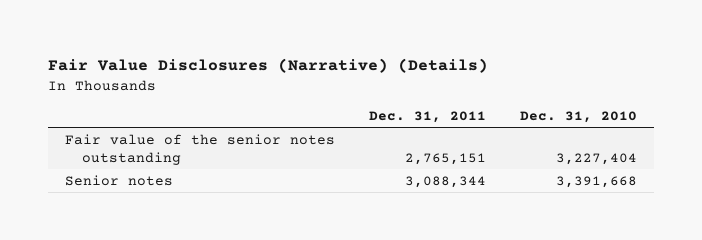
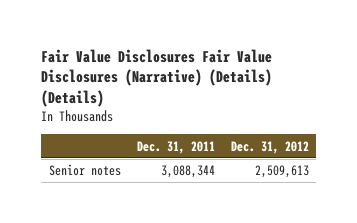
[47,58,488,74] Fair Value Disclosures (Narrative) (Details) -> [40,48,272,107] Fair Value Disclosures Fair Value Disclosures (Narrative) (Details) (Details)
[520,110,638,123] Dec. 31, 2010 -> none
none -> [230,140,309,154] Dec. 31, 2012
[64,133,335,165] Fair value of the senior notes outstanding -> none

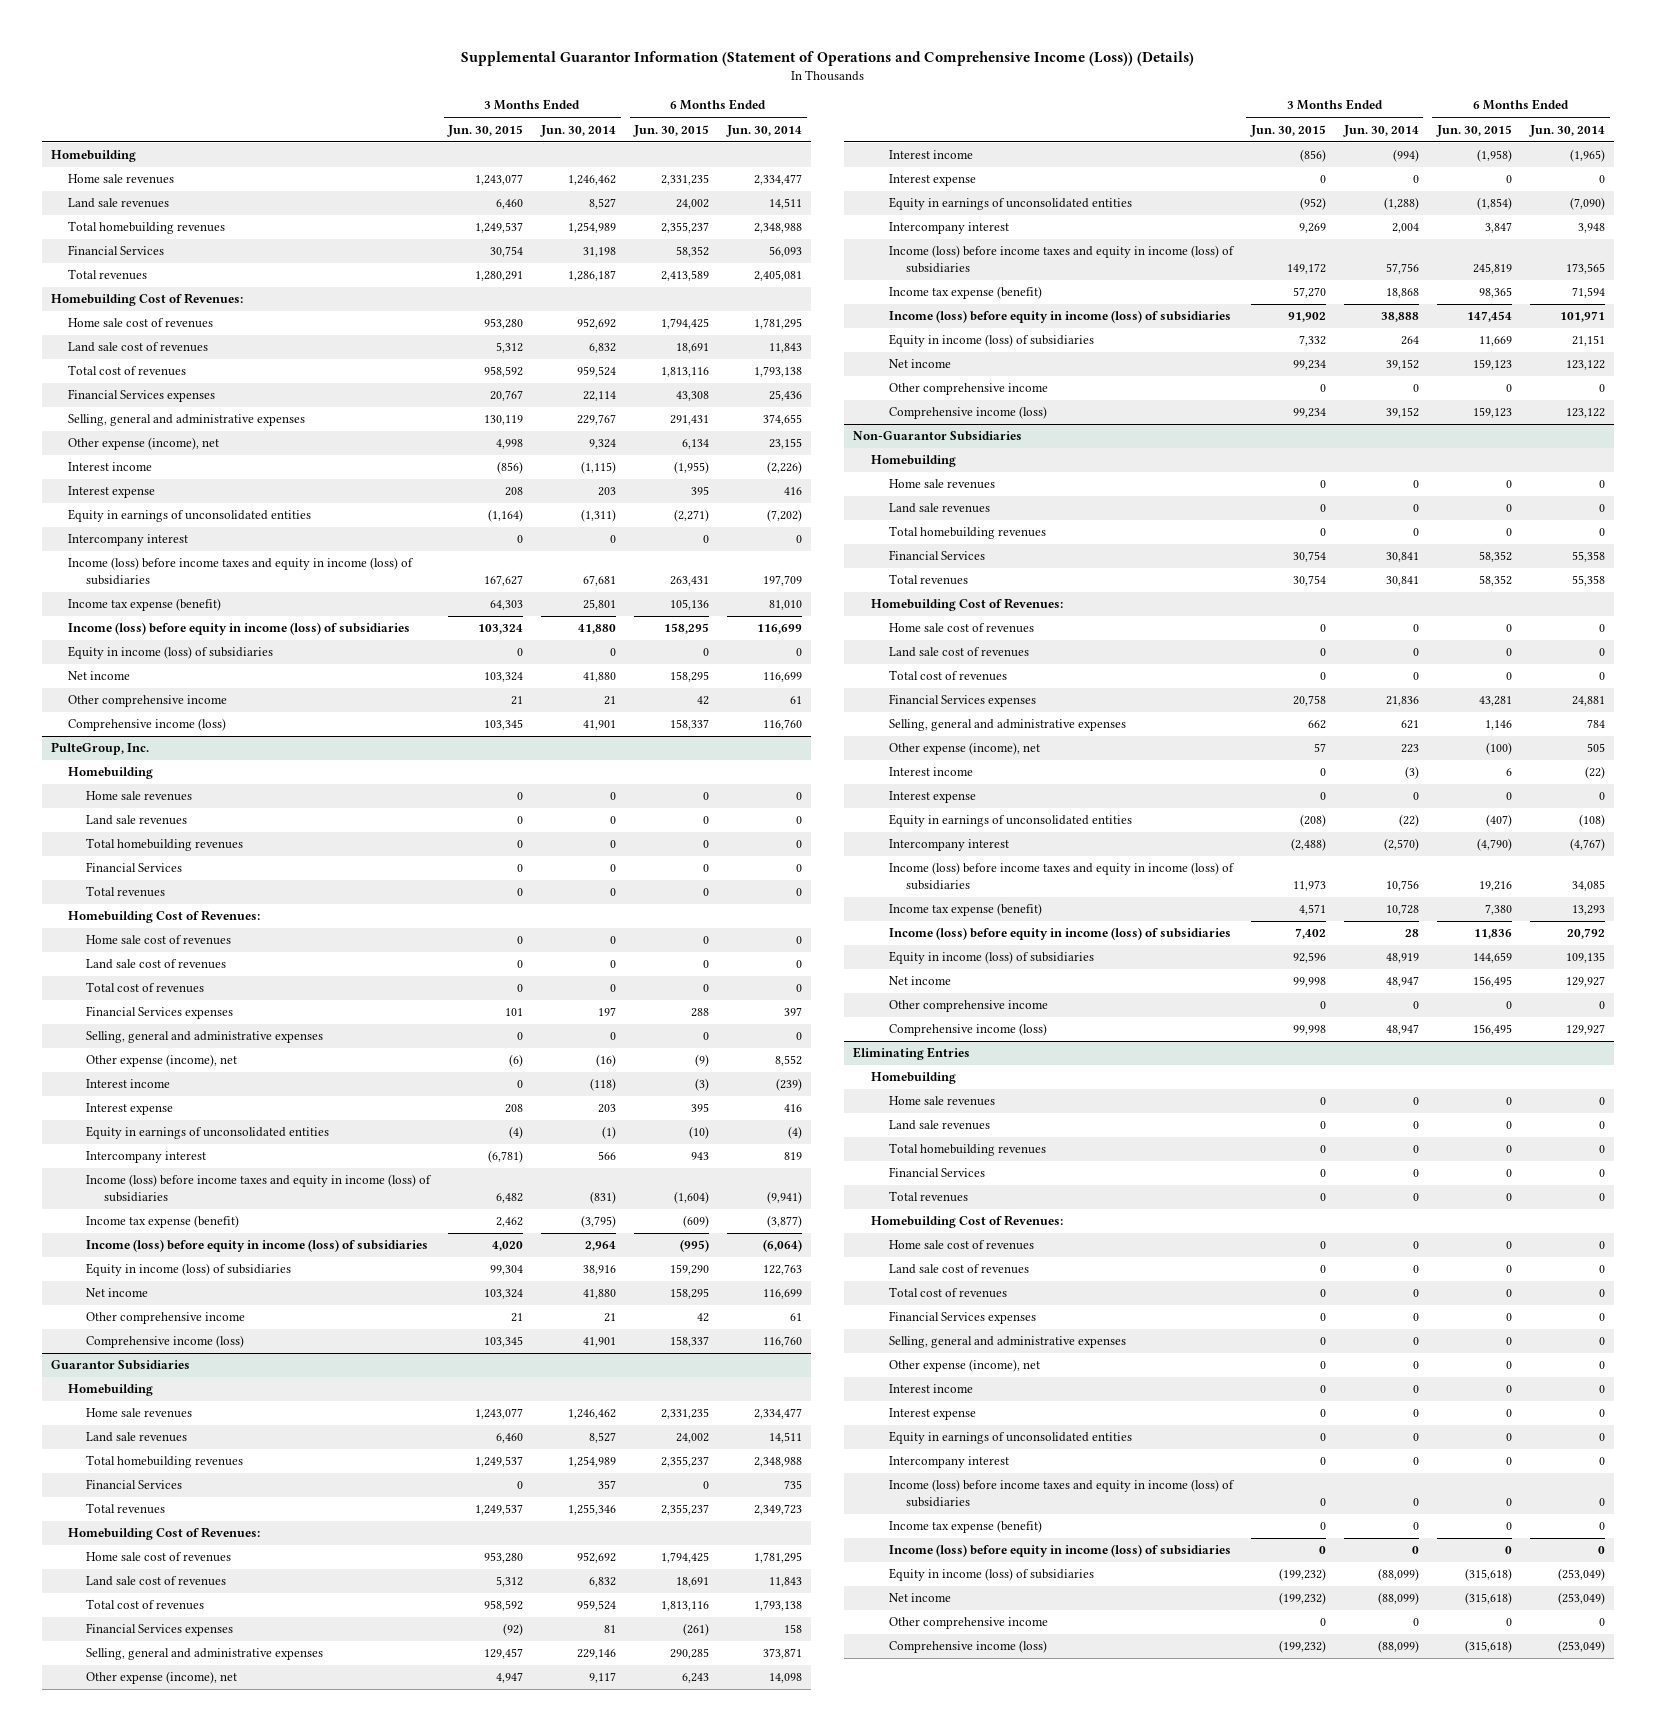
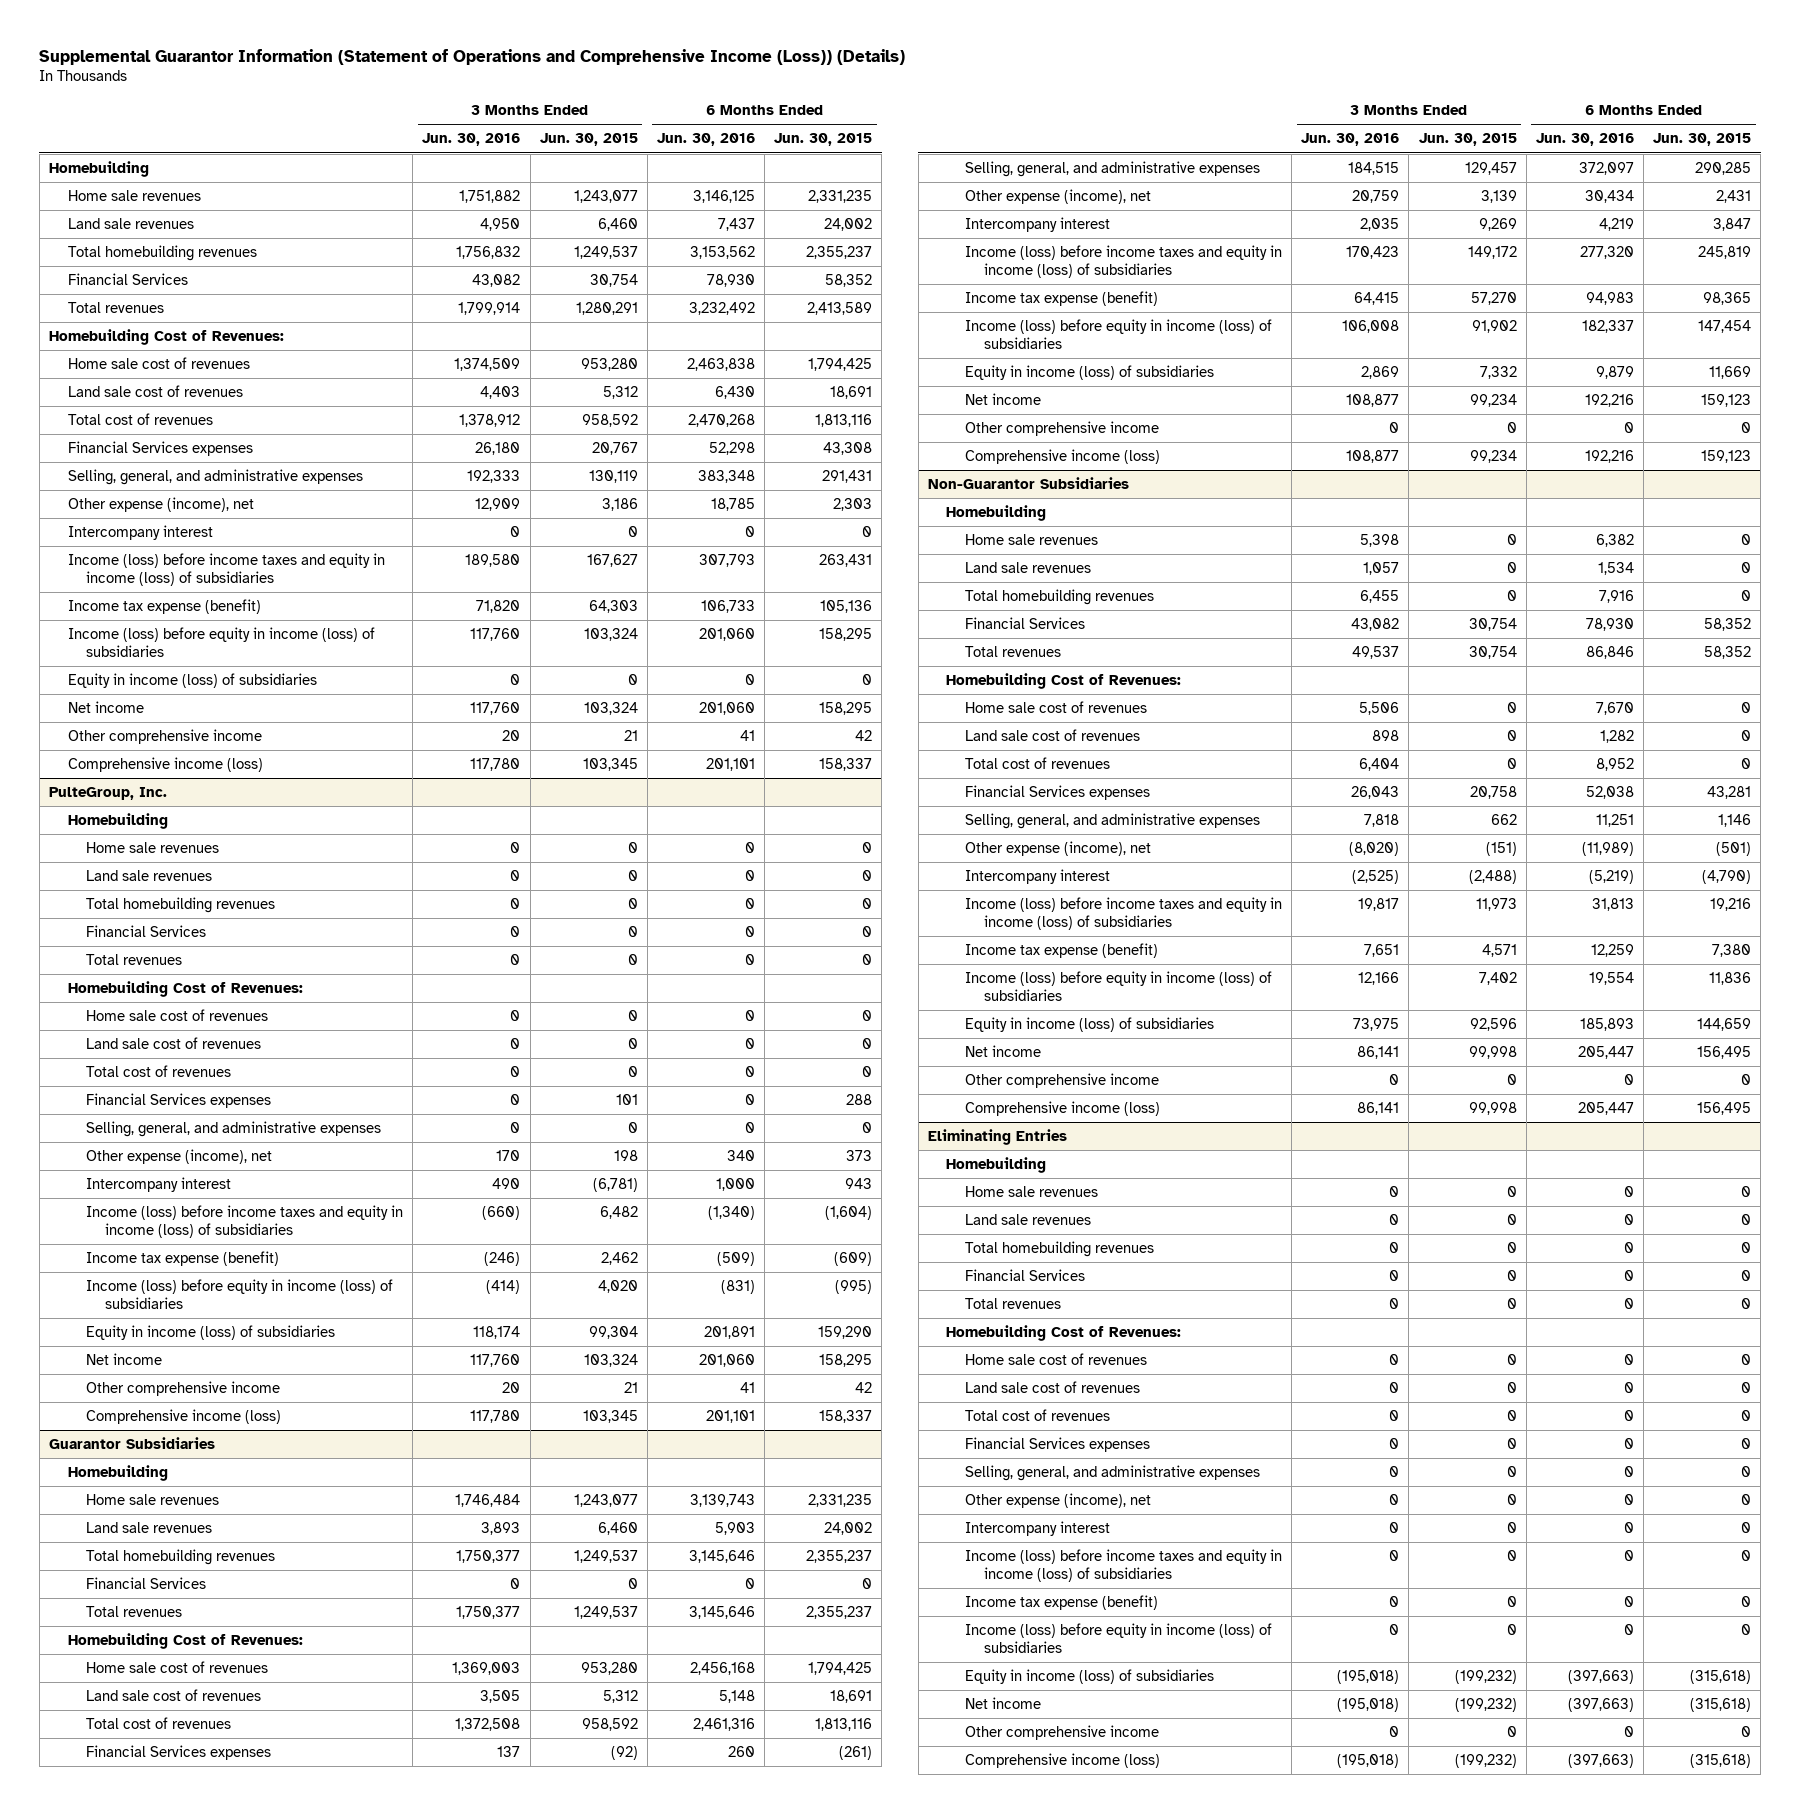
[540,124,617,137] Jun. 30, 2014 -> none
[726,124,803,137] Jun. 30, 2014 -> none
none -> [422,133,521,147] Jun. 30, 2016
none -> [656,133,755,147] Jun. 30, 2016
[68,462,153,472] Interest income -> none
[68,486,156,499] Interest expense -> none
[68,509,312,523] Equity in earnings of unconsolidated entities -> none
[68,414,306,427] Selling, general and administrative expenses -> [67,469,363,486] Selling, general, and administrative expenses
[496,439,524,450] 4,998 -> [601,498,638,512] 3,186
[682,439,710,450] 6,134 -> [833,498,873,512] 2,303
[85,1079,170,1089] Interest income -> none
[85,1103,173,1116] Interest expense -> none
[85,1126,329,1140] Equity in earnings of unconsolidated entities -> none
[85,1031,323,1044] Selling, general and administrative expenses -> [86,1121,382,1138] Selling, general, and administrative expenses
[509,1054,524,1068] (6) -> [613,1150,638,1162] 198
[695,1054,710,1068] (9) -> [846,1150,873,1162] 373
[888,150,973,160] Interest income -> none
[888,174,976,187] Interest expense -> none
[888,197,1132,211] Equity in earnings of unconsolidated entities -> none
[85,1648,323,1661] Selling, general and administrative expenses -> [965,161,1261,178] Selling, general, and administrative expenses
[496,1672,524,1684] 4,947 -> [1480,190,1517,204] 3,139
[682,1673,710,1684] 6,243 -> [1716,190,1752,204] 2,431
[888,767,973,777] Interest income -> none
[888,791,976,804] Interest expense -> none
[888,814,1132,828] Equity in earnings of unconsolidated entities -> none
[888,719,1126,732] Selling, general and administrative expenses -> [965,813,1261,830] Selling, general, and administrative expenses
[1313,743,1326,753] 57 -> [1485,842,1517,857] (151)
[1485,742,1512,756] (100) -> [1716,842,1752,857] (501)
[888,1336,1126,1349] Selling, general and administrative expenses -> [965,1465,1261,1482] Selling, general, and administrative expenses
[888,1384,973,1394] Interest income -> none
[888,1408,976,1421] Interest expense -> none
[888,1431,1132,1445] Equity in earnings of unconsolidated entities -> none

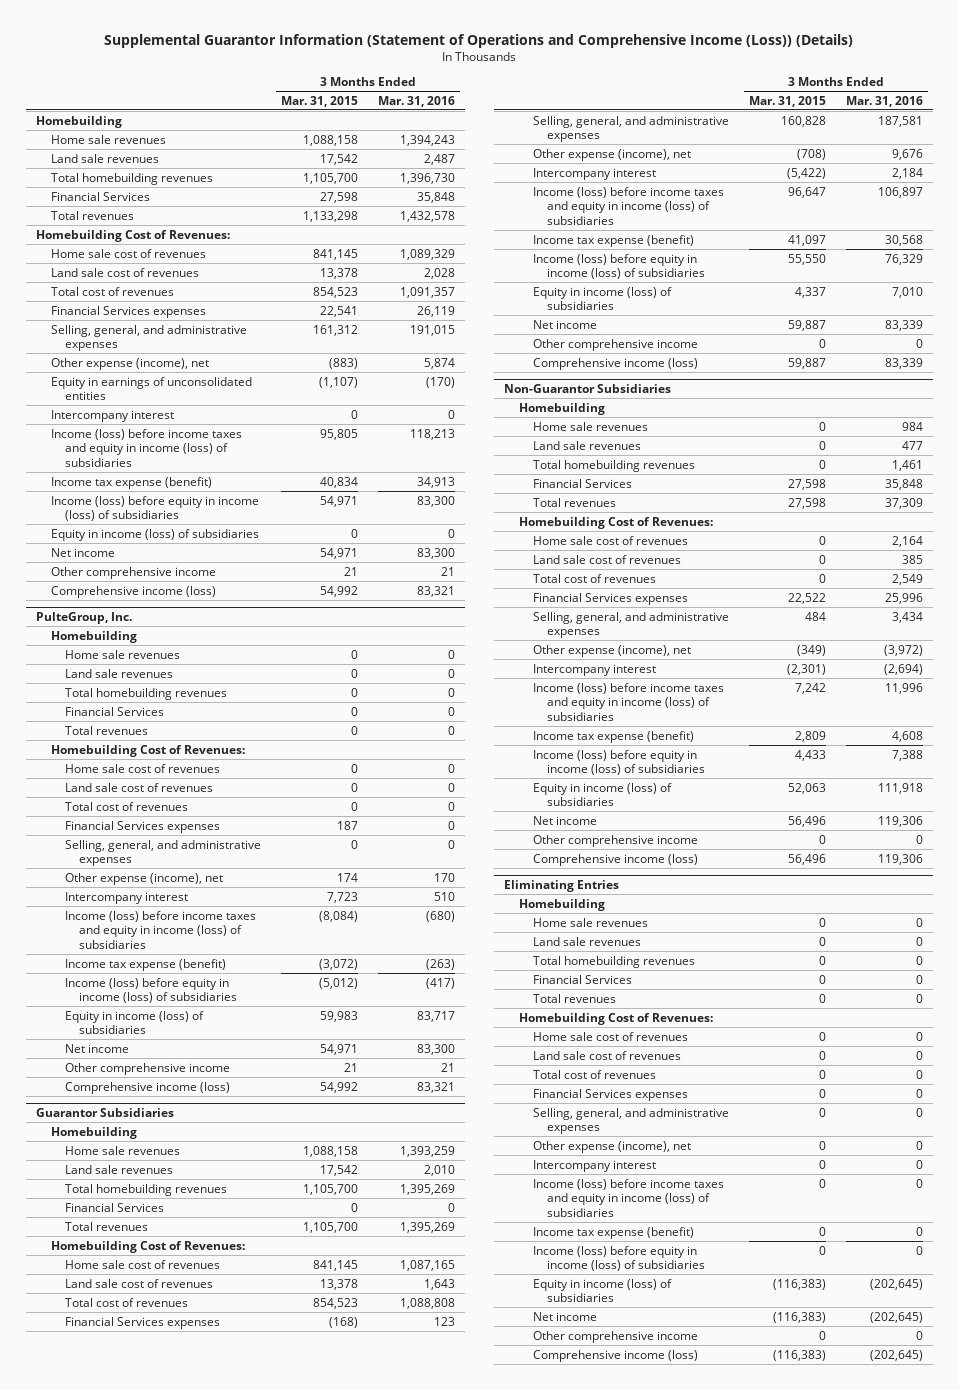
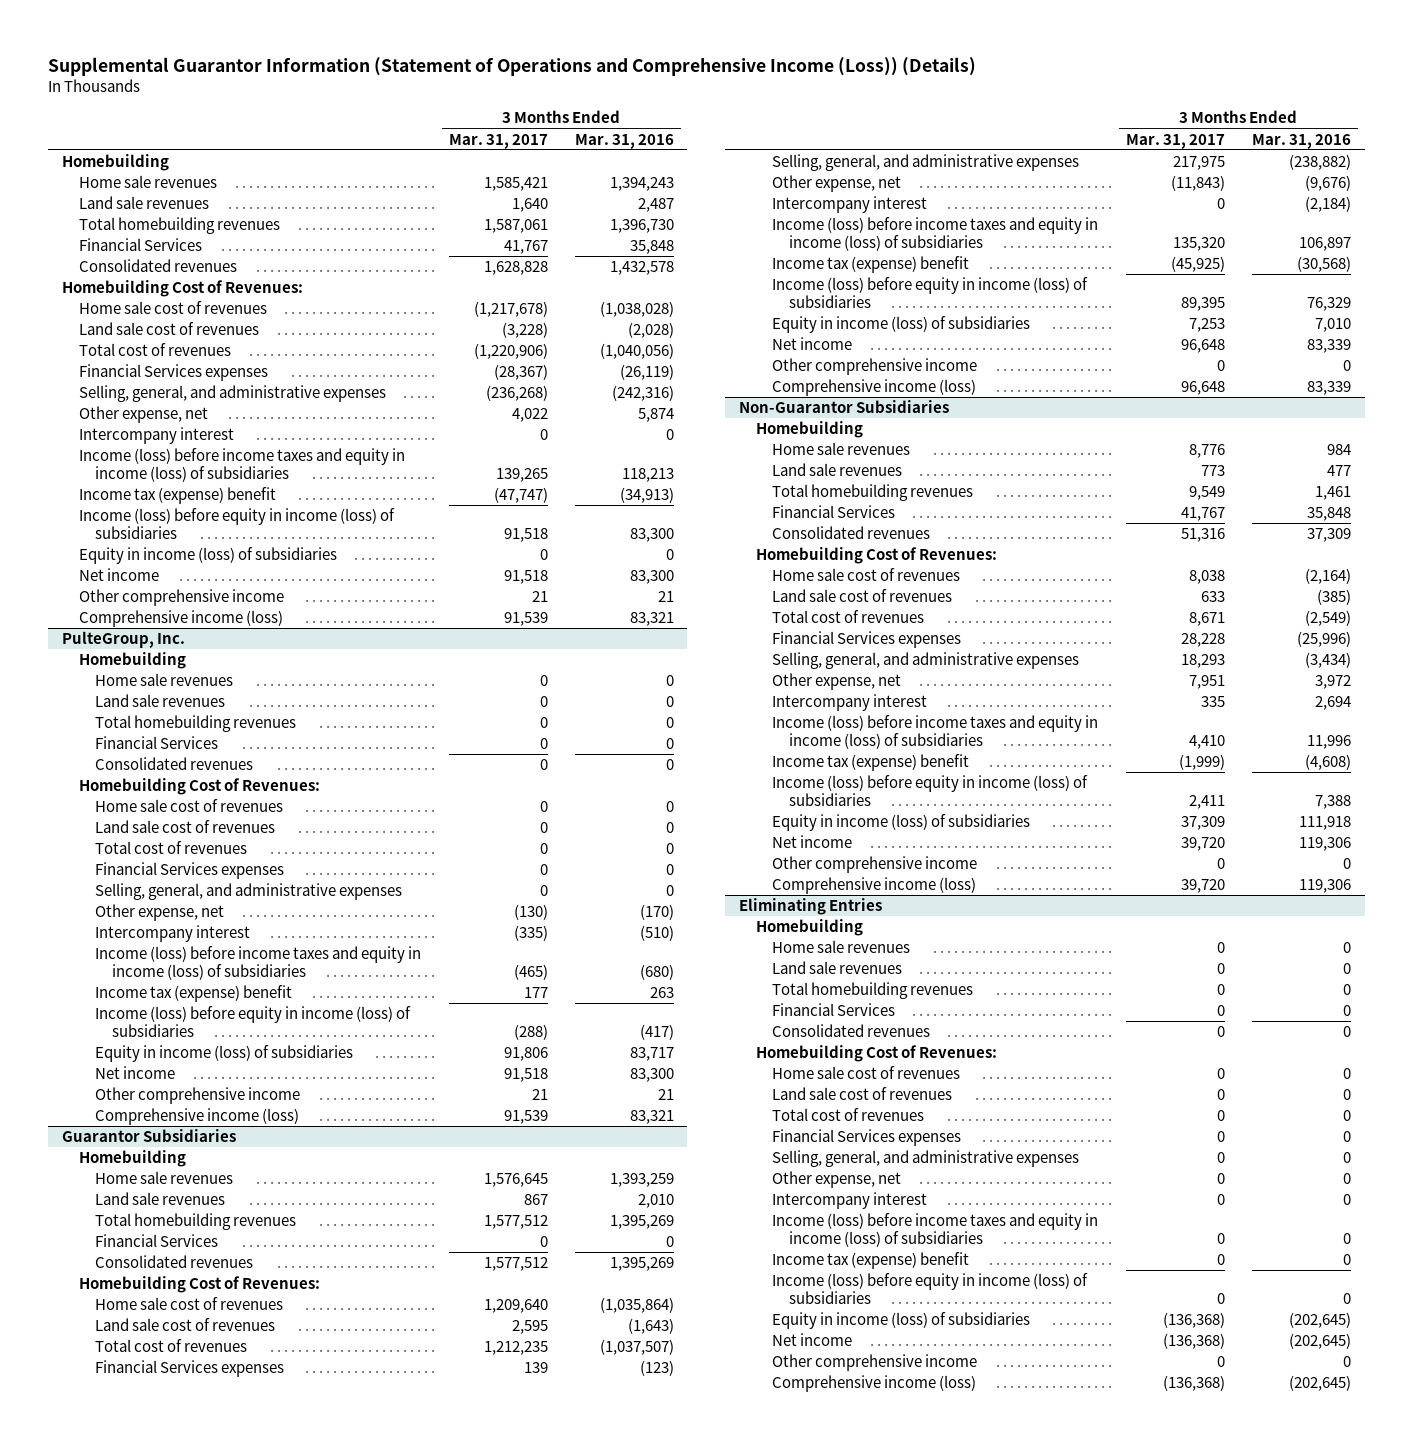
[280,95,358,107] Mar. 31, 2015 -> none
none -> [448,133,548,149] Mar. 31, 2017
[50,210,134,220] Total revenues -> [78,259,237,273] Consolidated revenues
[50,376,252,401] Equity in earnings of unconsolidated entities -> none
[399,248,455,260] 1,089,329 -> [599,301,674,318] (1,038,028)
[423,267,455,279] 2,028 -> [627,322,674,339] (2,028)
[399,286,455,298] 1,091,357 -> [599,343,674,360] (1,040,056)
[416,305,455,317] 26,119 -> [619,364,674,381] (26,119)
[409,324,455,336] 191,015 -> [611,385,674,402] (242,316)
[50,357,209,370] Other expense (income), net -> [78,406,208,424] Other expense, net
[50,476,212,489] Income tax expense (benefit) -> [78,487,276,505] Income tax (expense) benefit
[416,476,455,488] 34,913 -> [619,487,674,504] (34,913)
[65,725,149,735] Total revenues -> [95,757,254,771] Consolidated revenues
[65,872,224,885] Other expense (income), net -> [95,904,225,922] Other expense, net
[433,872,455,882] 170 -> [639,904,674,921] (170)
[433,891,455,901] 510 -> [639,925,674,942] (510)
[65,958,227,971] Income tax expense (benefit) -> [95,985,293,1003] Income tax (expense) benefit
[425,958,455,970] (263) -> [649,987,674,999] 263
[65,1221,149,1231] Total revenues -> [95,1255,254,1269] Consolidated revenues
[399,1259,455,1271] 1,087,165 -> [599,1297,674,1314] (1,035,864)
[423,1278,455,1290] 1,643 -> [627,1318,674,1335] (1,643)
[399,1297,455,1309] 1,088,808 -> [599,1339,674,1356] (1,037,507)
[433,1316,455,1326] 123 -> [639,1360,674,1377] (123)
[877,115,923,127] 187,581 -> [1288,154,1351,171] (238,882)
[532,148,691,161] Other expense (income), net -> [772,175,902,193] Other expense, net
[891,148,923,160] 9,676 -> [1304,175,1351,192] (9,676)
[891,167,923,179] 2,184 -> [1304,196,1351,213] (2,184)
[532,234,694,247] Income tax expense (benefit) -> [772,256,970,274] Income tax (expense) benefit
[884,234,923,246] 30,568 -> [1296,256,1351,273] (30,568)
[532,497,616,507] Total revenues -> [772,526,931,540] Consolidated revenues
[891,535,923,547] 2,164 -> [1304,568,1351,585] (2,164)
[901,554,923,564] 385 -> [1316,589,1351,606] (385)
[891,573,923,585] 2,549 -> [1304,610,1351,627] (2,549)
[884,592,923,604] 25,996 -> [1296,631,1351,648] (25,996)
[891,611,923,623] 3,434 -> [1304,652,1351,669] (3,434)
[532,644,691,657] Other expense (income), net -> [772,673,902,691] Other expense, net
[883,644,923,656] (3,972) -> [1314,675,1351,690] 3,972
[883,663,923,675] (2,694) -> [1314,696,1351,711] 2,694
[532,730,694,743] Income tax expense (benefit) -> [772,754,970,772] Income tax (expense) benefit
[891,730,923,742] 4,608 -> [1304,754,1351,771] (4,608)
[532,993,616,1003] Total revenues -> [772,1024,931,1038] Consolidated revenues
[532,1140,691,1153] Other expense (income), net -> [772,1171,902,1189] Other expense, net
[532,1226,694,1239] Income tax expense (benefit) -> [772,1252,970,1270] Income tax (expense) benefit

